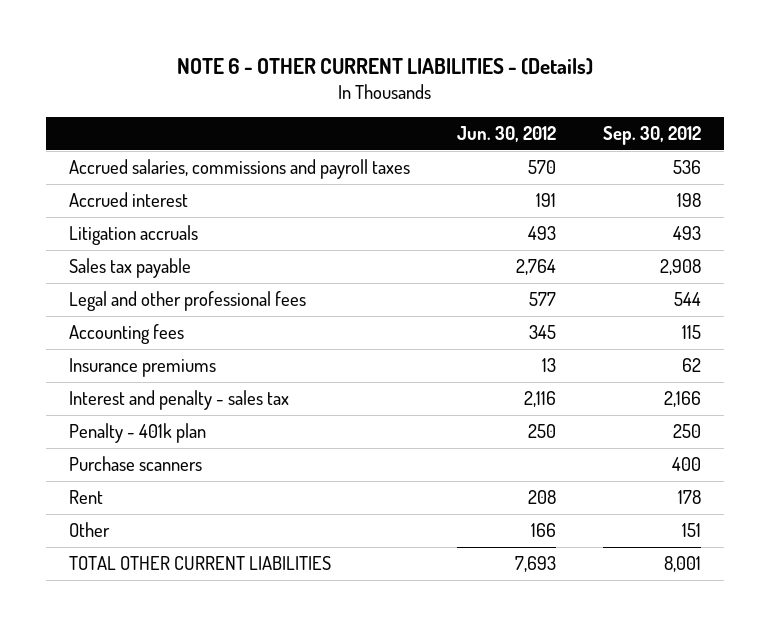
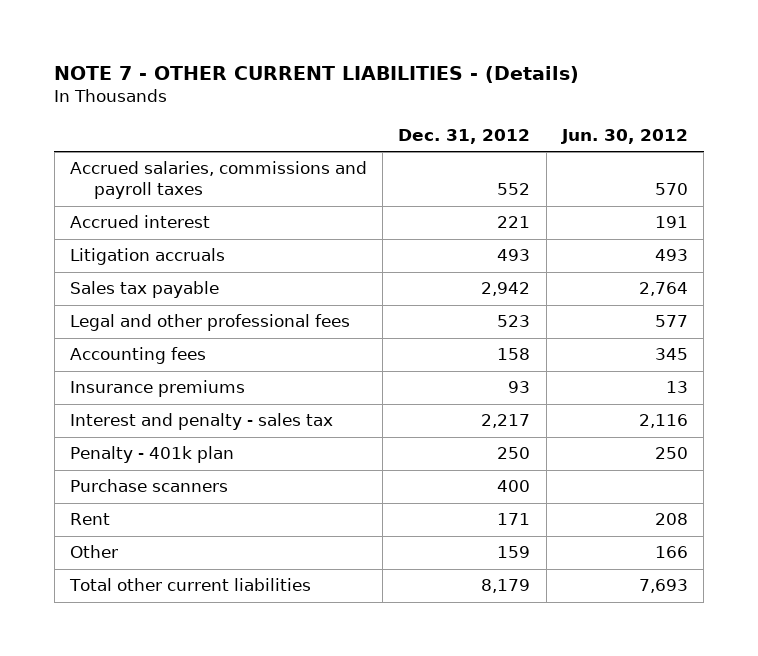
[176,58,593,76] NOTE 6 - OTHER CURRENT LIABILITIES - (Details) -> [54,65,580,83] NOTE 7 - OTHER CURRENT LIABILITIES - (Details)
[602,126,701,146] Sep. 30, 2012 -> none
none -> [398,128,531,144] Dec. 31, 2012
[68,556,331,571] TOTAL OTHER CURRENT LIABILITIES -> [68,578,311,592] Total other current liabilities

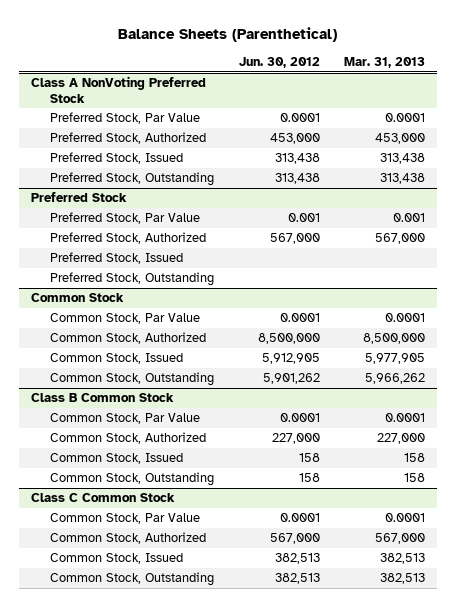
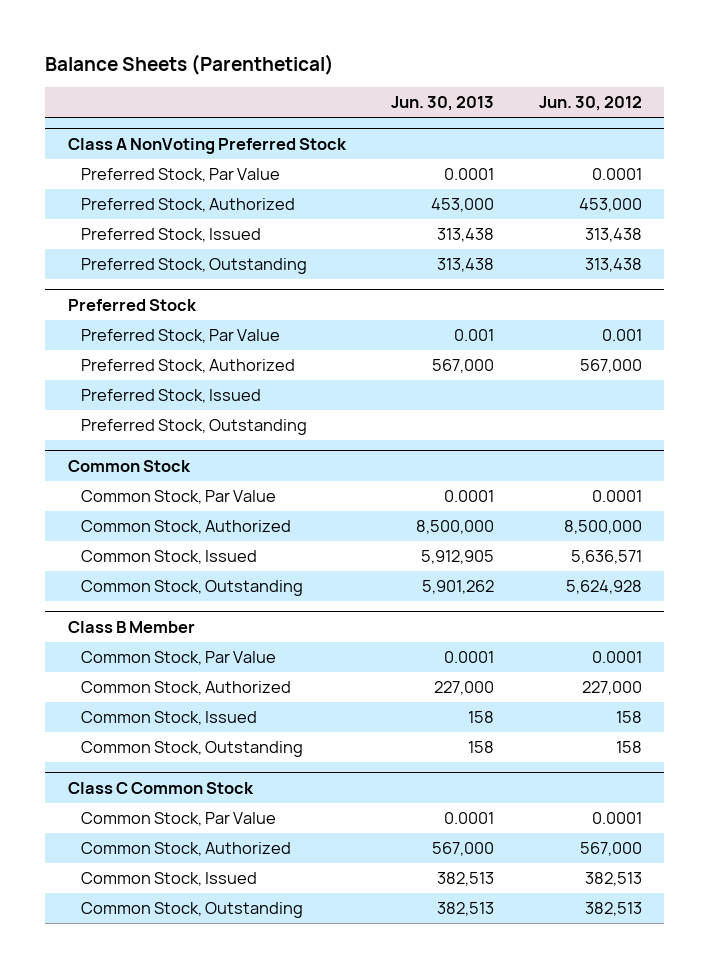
[343,57,425,69] Mar. 31, 2013 -> none
none -> [390,96,494,112] Jun. 30, 2013
[31,393,175,403] Class B Common Stock -> none
[261,353,320,365] 5,912,905 -> [570,550,642,565] 5,636,571
[262,373,320,385] 5,901,262 -> [565,580,642,595] 5,624,928
none -> [67,620,195,633] Class B Member

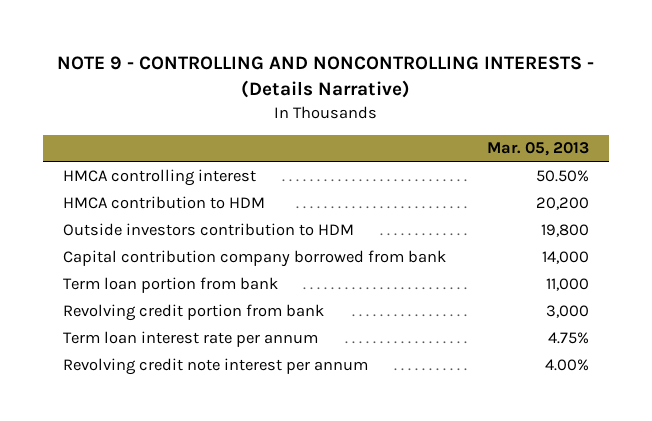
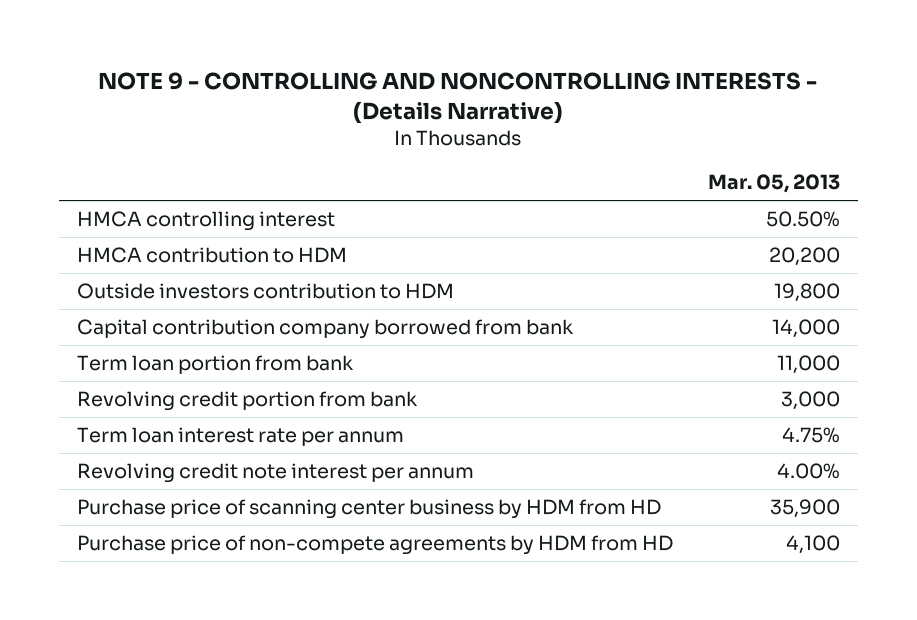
none -> [76,498,661,519] Purchase price of scanning center business by HDM from HD
none -> [76,534,673,555] Purchase price of non-compete agreements by HDM from HD

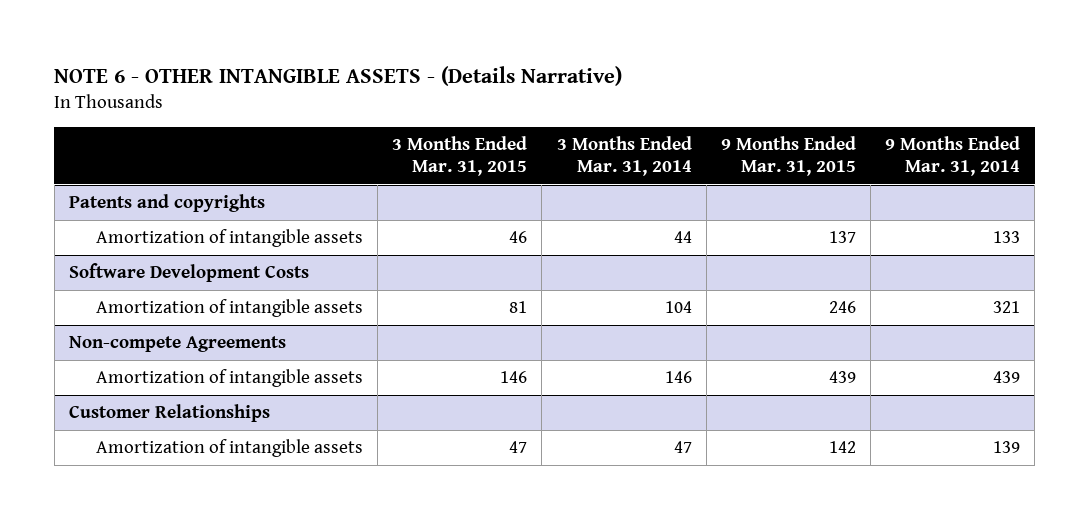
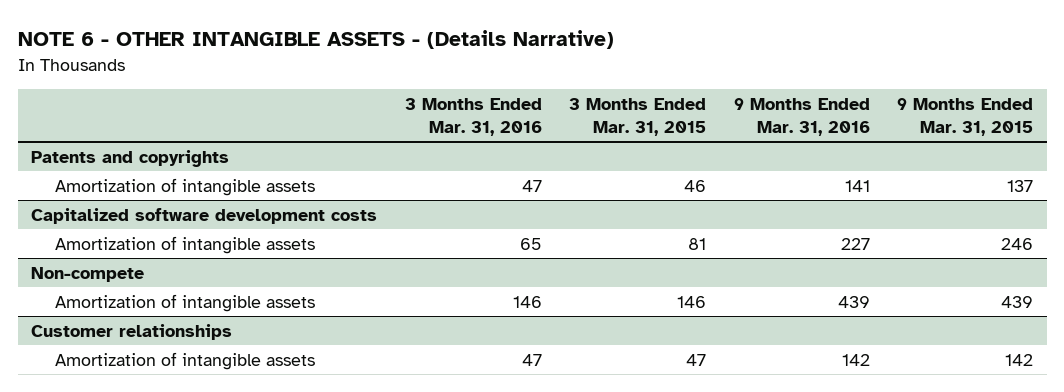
[556,136,692,176] 3 Months Ended Mar. 31, 2014 -> none
[885,136,1021,176] 9 Months Ended Mar. 31, 2014 -> none
none -> [404,97,542,136] 3 Months Ended Mar. 31, 2016
none -> [733,97,870,136] 9 Months Ended Mar. 31, 2016
[68,263,309,283] Software Development Costs -> [31,207,378,224] Capitalized software development costs
[68,336,286,353] Non-compete Agreements -> [31,266,145,282] Non-compete
[68,404,270,423] Customer Relationships -> [31,323,233,340] Customer relationships

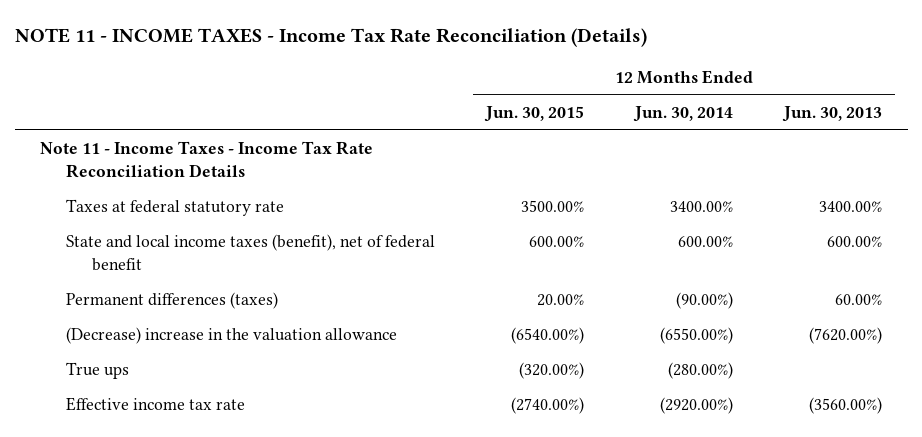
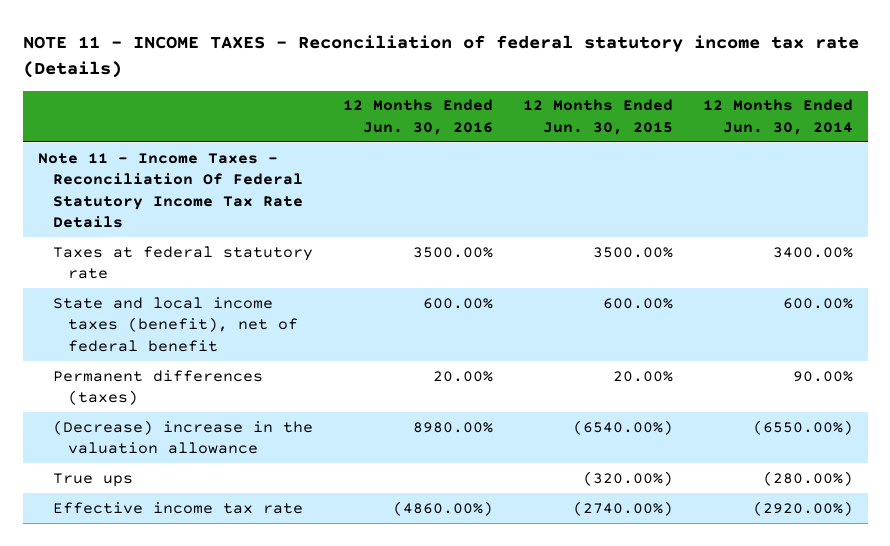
[14,27,647,47] NOTE 11 - INCOME TAXES - Income Tax Rate Reconciliation (Details) -> [22,35,859,79] NOTE 11 - INCOME TAXES - Reconciliation of federal statutory income tax rate (Details)
[782,105,883,122] Jun. 30, 2013 -> none
none -> [342,99,493,135] 12 Months Ended Jun. 30, 2016
[40,141,374,178] Note 11 - Income Taxes - Income Tax Rate Reconciliation Details -> [37,152,304,228] Note 11 - Income Taxes - Reconciliation Of Federal Statutory Income Tax Rate Details
[676,292,734,310] (90.00%) -> [792,370,853,382] 90.00%

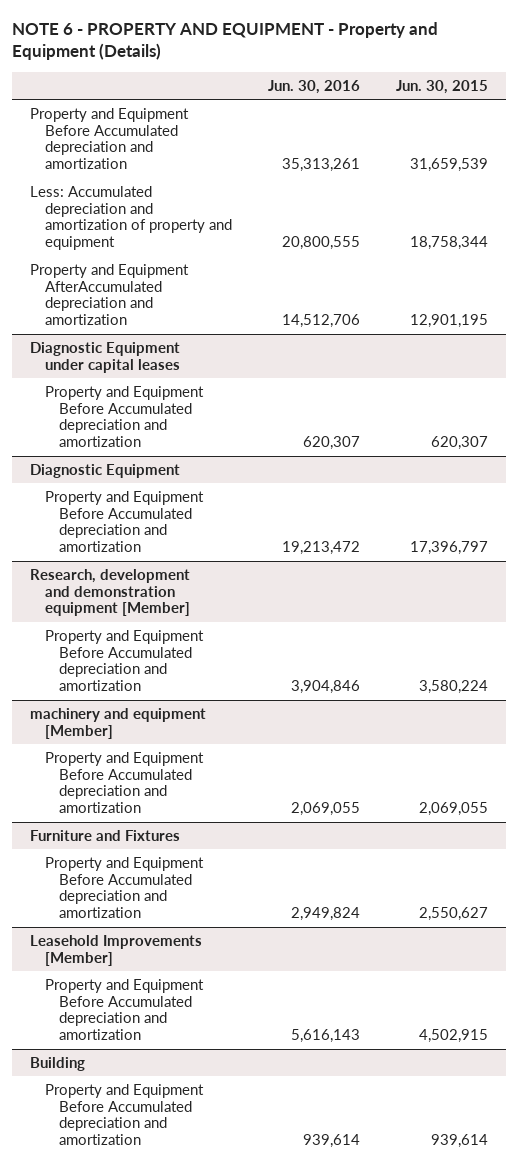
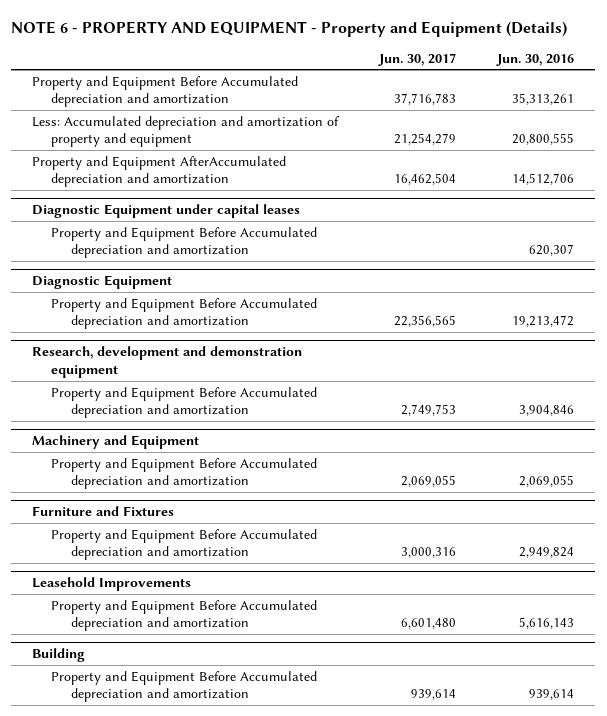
[395,79,488,94] Jun. 30, 2015 -> none
none -> [378,52,457,66] Jun. 30, 2017
[30,568,191,617] Research, development and demonstration equipment [Member] -> [32,346,303,379] Research, development and demonstration equipment
[30,707,207,739] machinery and equipment [Member] -> [32,435,200,450] Machinery and Equipment
[30,934,203,966] Leasehold Improvements [Member] -> [32,577,192,592] Leasehold Improvements

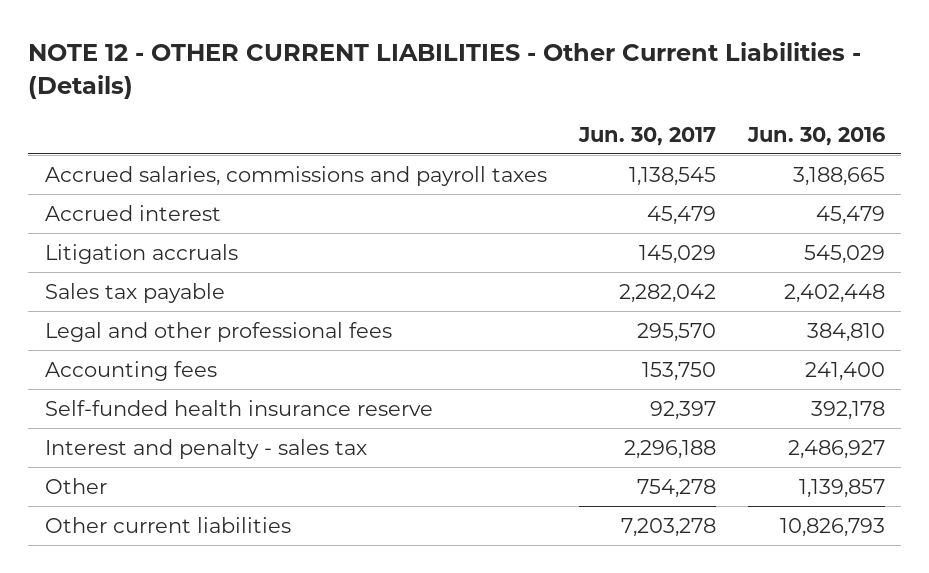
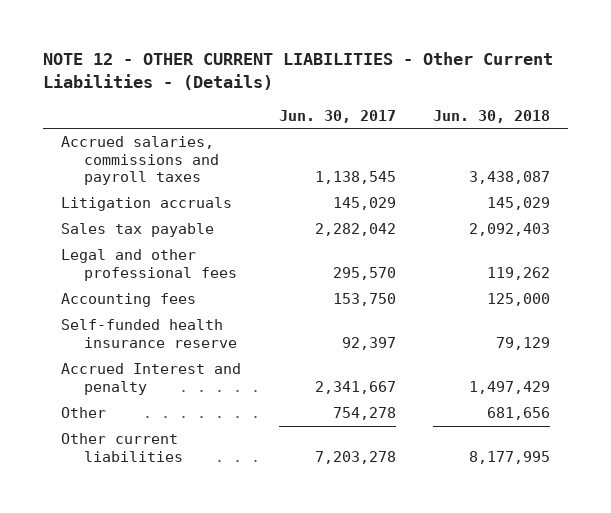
[746,126,885,146] Jun. 30, 2016 -> none
none -> [432,109,550,123] Jun. 30, 2018
[44,204,221,221] Accrued interest -> none
[44,438,367,459] Interest and penalty - sales tax -> [61,363,242,395] Accrued Interest and penalty
[623,439,716,459] 2,296,188 -> [314,380,396,394] 2,341,667

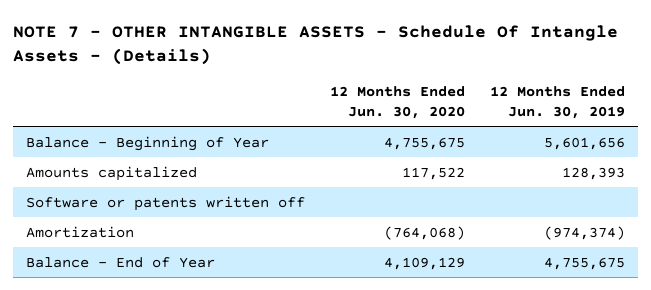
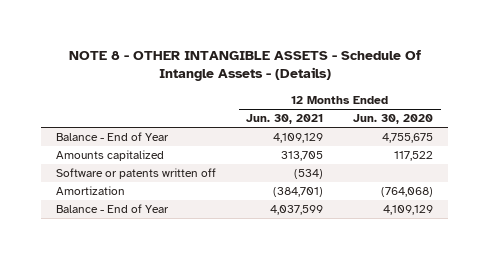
[13,25,619,66] NOTE 7 - OTHER INTANGIBLE ASSETS - Schedule Of Intangle Assets - (Details) -> [68,49,421,82] NOTE 8 - OTHER INTANGIBLE ASSETS - Schedule Of Intangle Assets - (Details)
[489,86,625,119] 12 Months Ended Jun. 30, 2019 -> none
none -> [246,114,324,125] Jun. 30, 2021
[25,135,269,151] Balance - Beginning of Year -> [55,132,169,142] Balance - End of Year

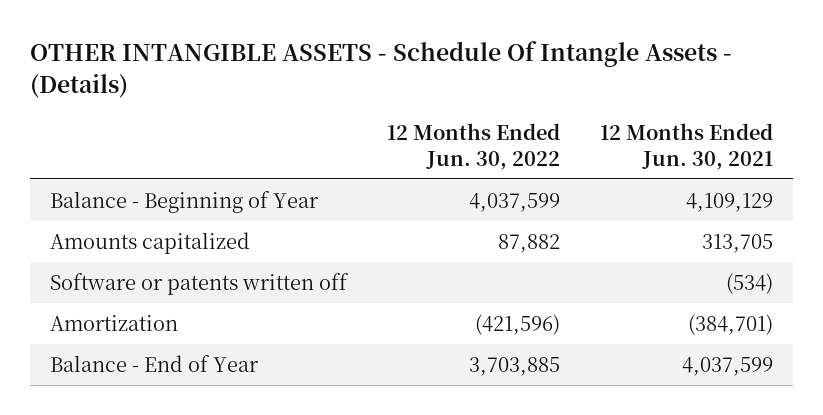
[68,49,421,82] NOTE 8 - OTHER INTANGIBLE ASSETS - Schedule Of Intangle Assets - (Details) -> [30,41,733,98] OTHER INTANGIBLE ASSETS - Schedule Of Intangle Assets - (Details)
[353,114,434,125] Jun. 30, 2020 -> none
none -> [387,123,561,170] 12 Months Ended Jun. 30, 2022
[55,132,169,142] Balance - End of Year -> [50,190,320,213] Balance - Beginning of Year

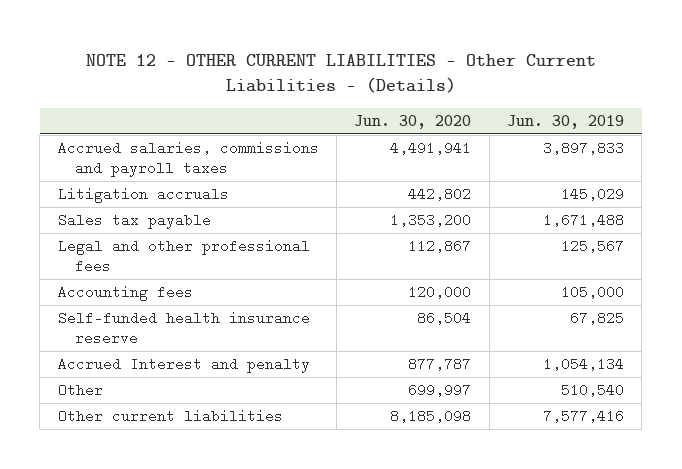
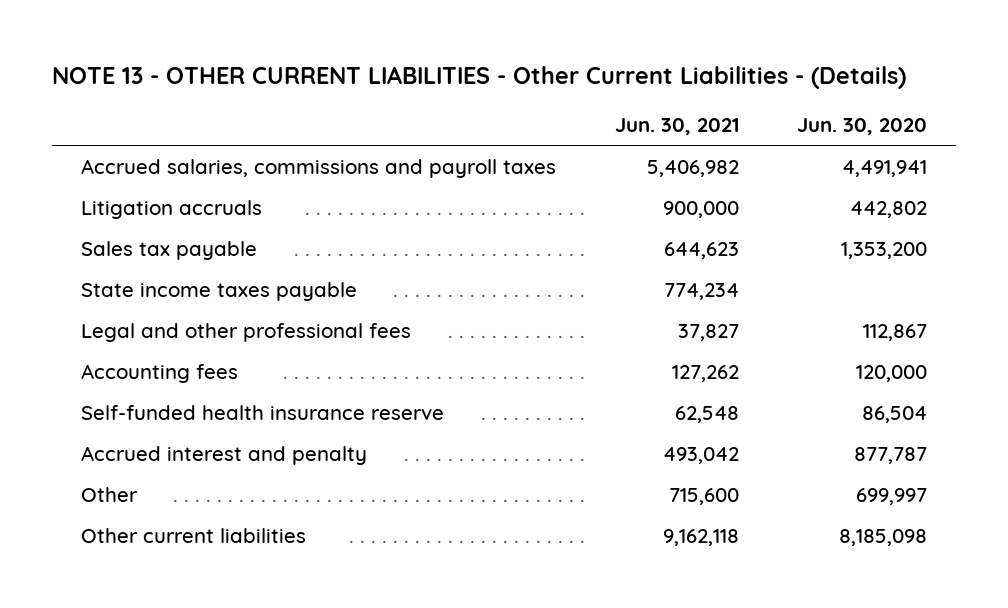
[85,53,596,94] NOTE 12 - OTHER CURRENT LIABILITIES - Other Current Liabilities - (Details) -> [51,65,906,89] NOTE 13 - OTHER CURRENT LIABILITIES - Other Current Liabilities - (Details)
[506,114,624,129] Jun. 30, 2019 -> none
none -> [614,118,739,136] Jun. 30, 2021
none -> [81,281,358,301] State income taxes payable
[57,357,310,374] Accrued Interest and penalty -> [81,445,368,465] Accrued interest and penalty

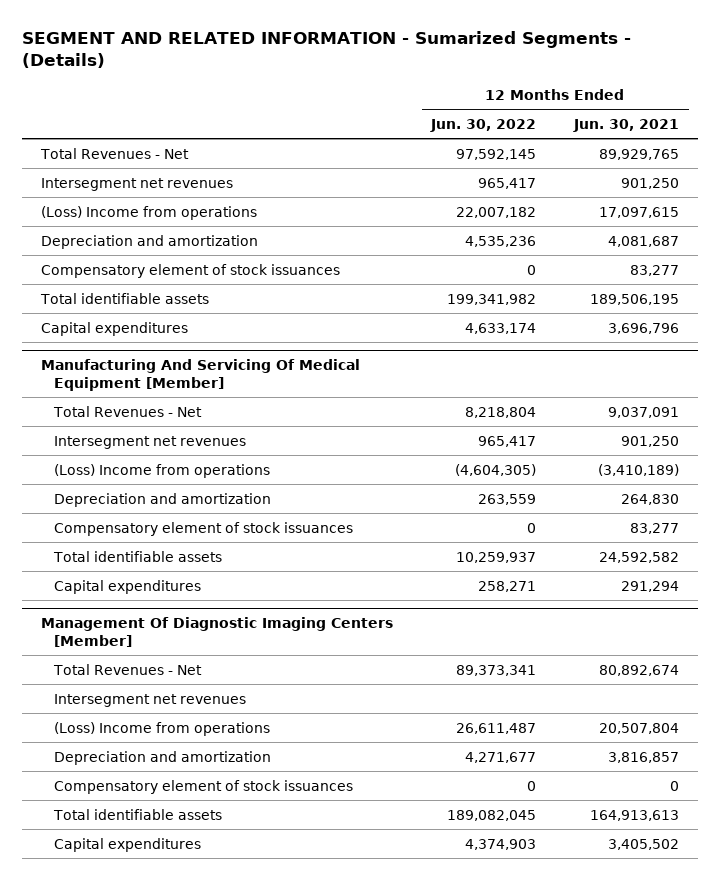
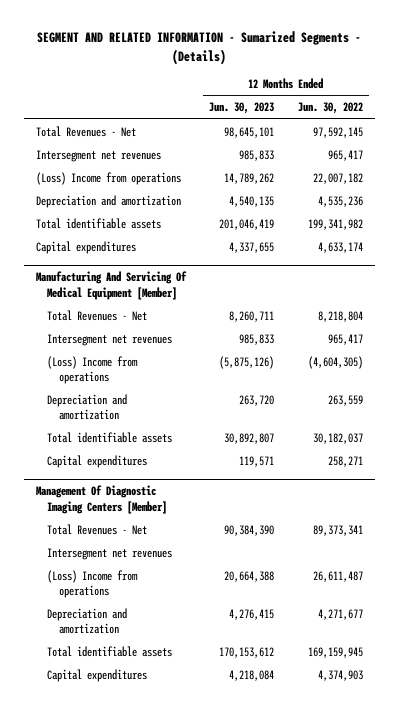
[573,118,680,132] Jun. 30, 2021 -> none
none -> [209,102,275,115] Jun. 30, 2023
[41,263,341,278] Compensatory element of stock issuances -> none
[53,521,353,536] Compensatory element of stock issuances -> none
[456,551,537,563] 10,259,937 -> [313,432,364,444] 30,182,037
[53,779,353,794] Compensatory element of stock issuances -> none
[447,809,537,821] 189,082,045 -> [308,646,364,658] 169,159,945

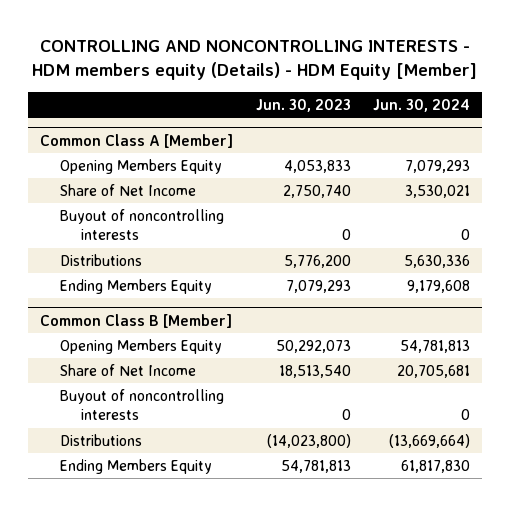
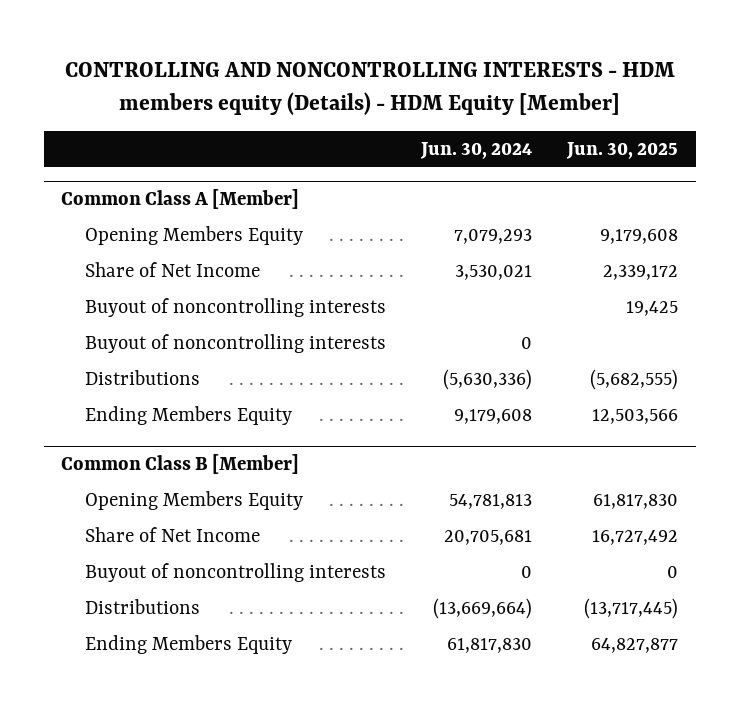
[255,98,351,112] Jun. 30, 2023 -> none
none -> [566,142,679,160] Jun. 30, 2025
none -> [85,297,387,317] Buyout of noncontrolling interests
[404,254,471,268] 5,630,336 -> [443,368,533,390] (5,630,336)

